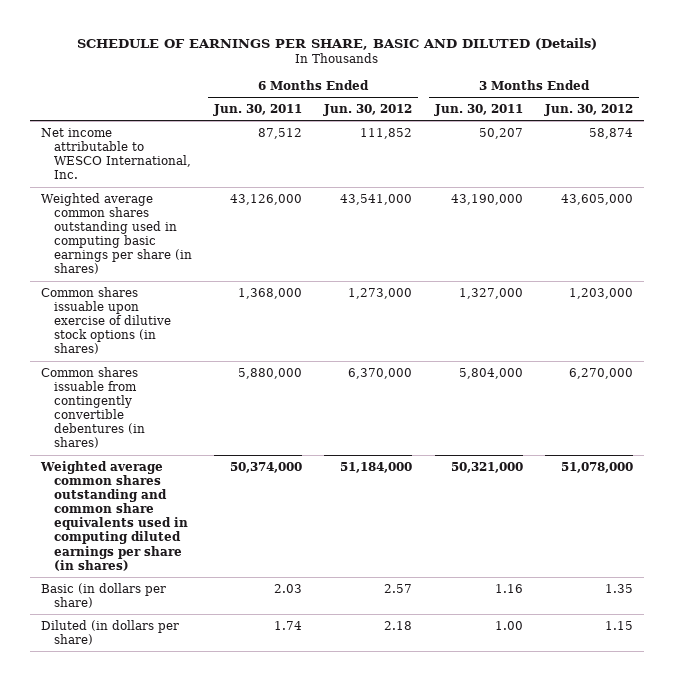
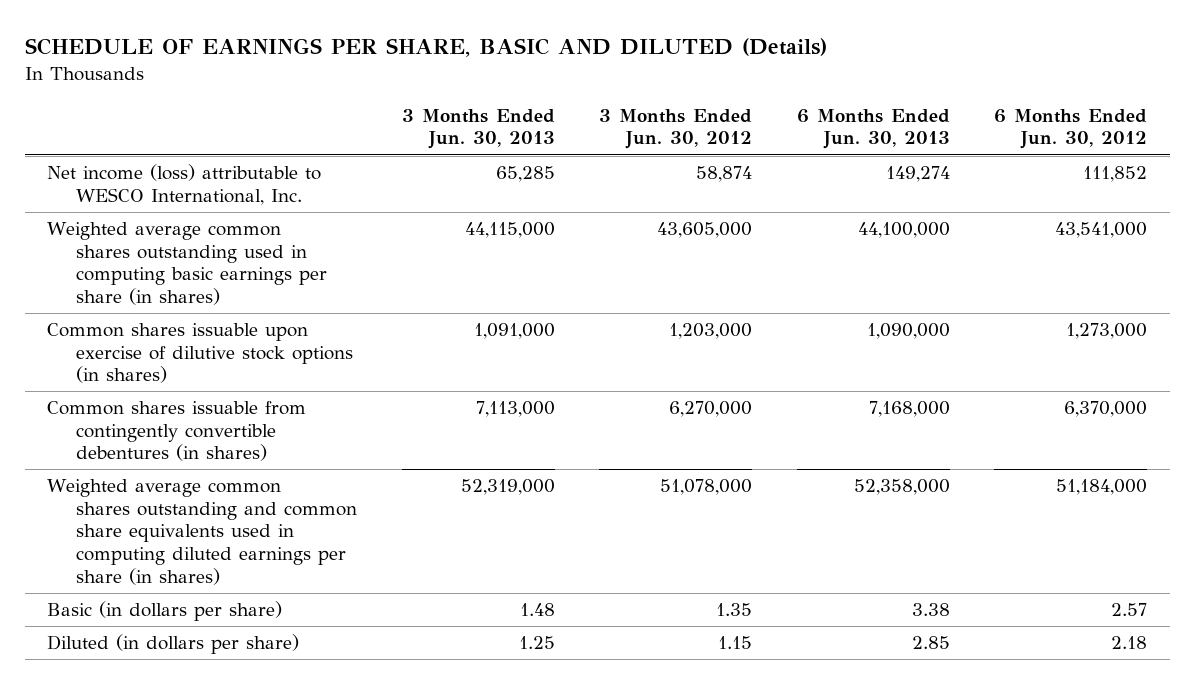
[212,103,302,116] Jun. 30, 2011 -> none
[433,103,523,116] Jun. 30, 2011 -> none
none -> [401,108,555,150] 3 Months Ended Jun. 30, 2013
none -> [796,108,950,150] 6 Months Ended Jun. 30, 2013
[41,127,191,180] Net income attributable to WESCO International, Inc. -> [47,164,322,205] Net income (loss) attributable to WESCO International, Inc.

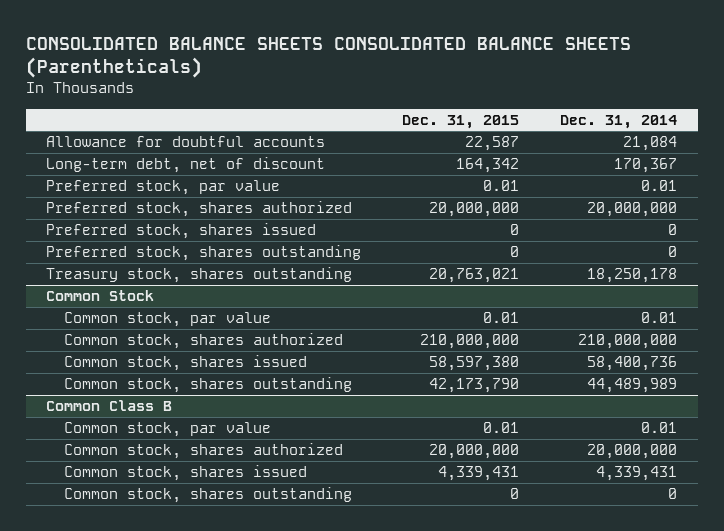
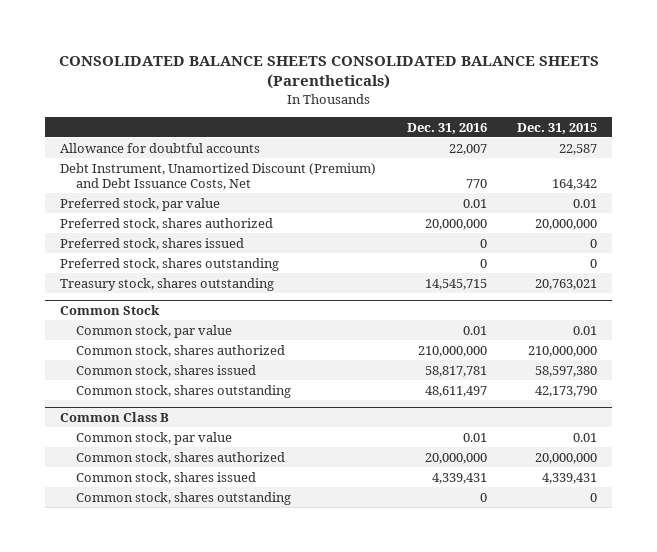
[560,114,678,129] Dec. 31, 2014 -> none
none -> [406,122,487,134] Dec. 31, 2016
[46,157,326,174] Long-term debt, net of discount -> [60,162,377,190] Debt Instrument, Unamortized Discount (Premium) and Debt Issuance Costs, Net

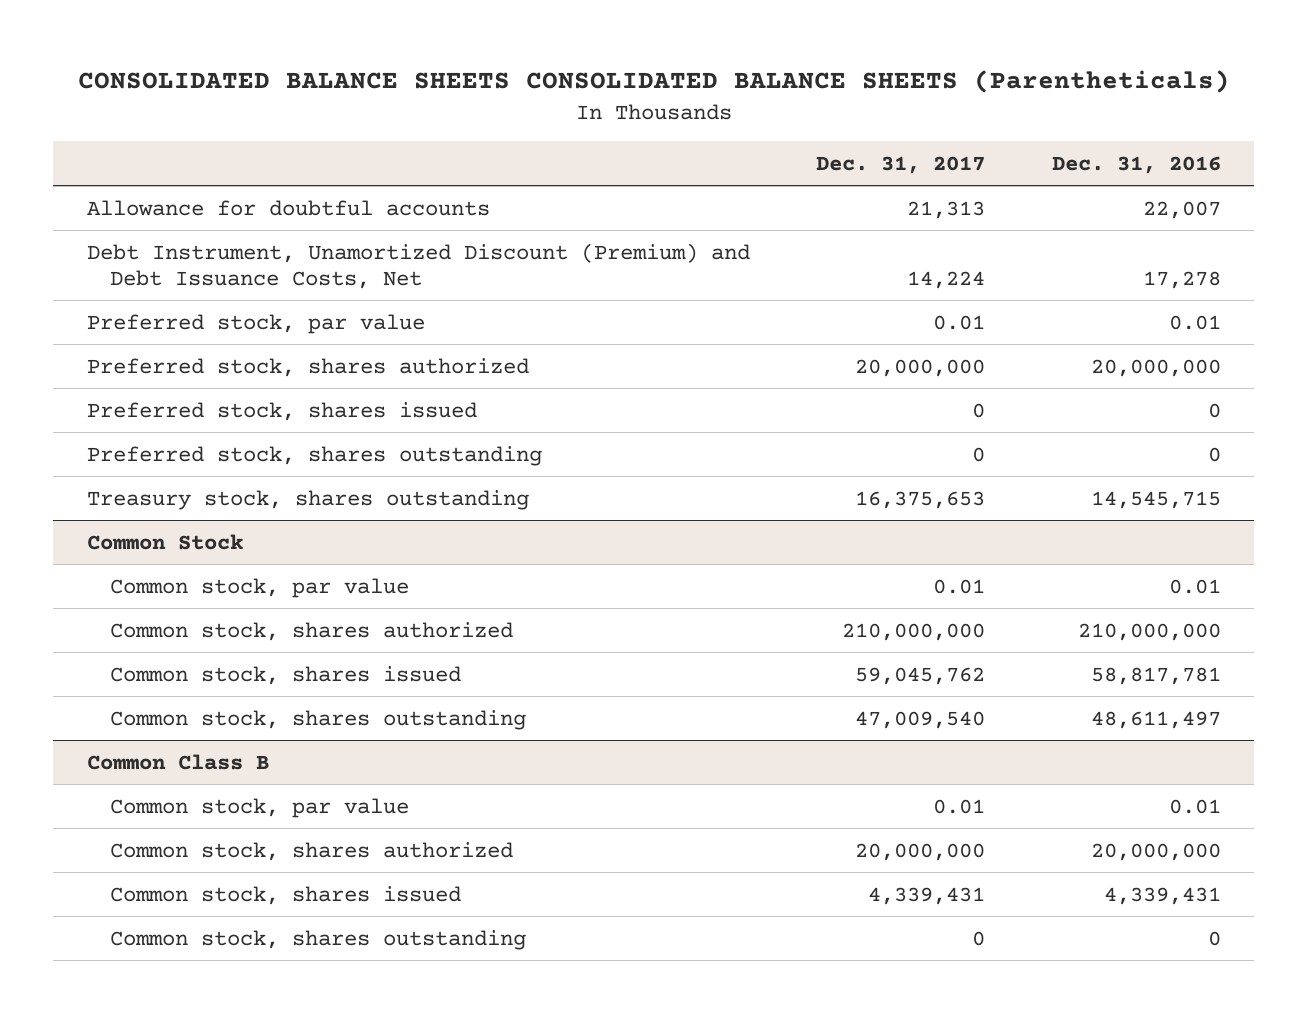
[517,122,598,134] Dec. 31, 2015 -> none
none -> [816,155,986,174] Dec. 31, 2017
[465,178,487,188] 770 -> [1142,270,1221,289] 17,278

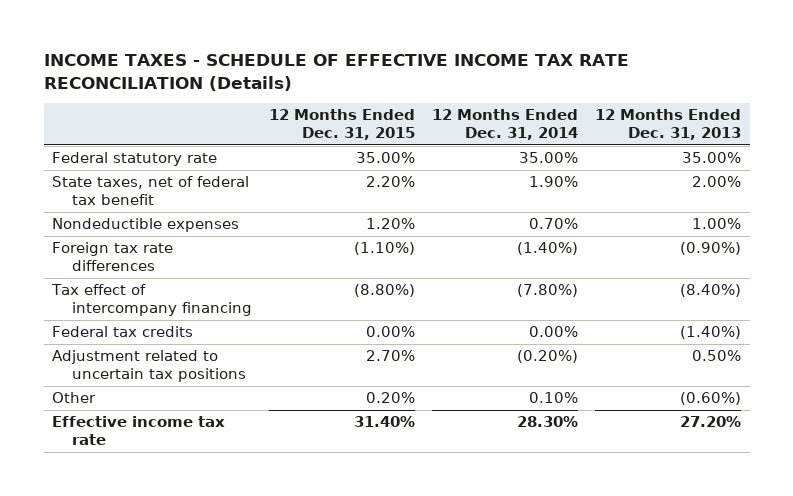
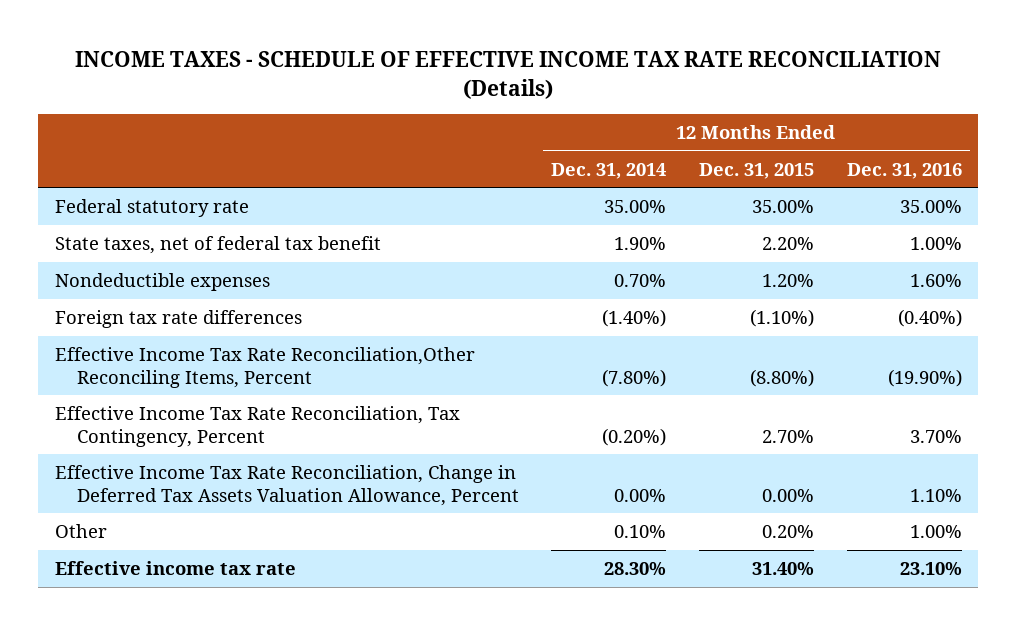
[595,109,742,141] 12 Months Ended Dec. 31, 2013 -> none
none -> [846,162,962,179] Dec. 31, 2016
[52,326,194,338] Federal tax credits -> none
[51,284,252,317] Tax effect of intercompany financing -> [54,346,475,388] Effective Income Tax Rate Reconciliation,Other Reconciling Items, Percent
[52,350,246,383] Adjustment related to uncertain tax positions -> [54,405,460,447] Effective Income Tax Rate Reconciliation, Tax Contingency, Percent
none -> [54,464,519,506] Effective Income Tax Rate Reconciliation, Change in Deferred Tax Assets Valuation Allowance, Percent

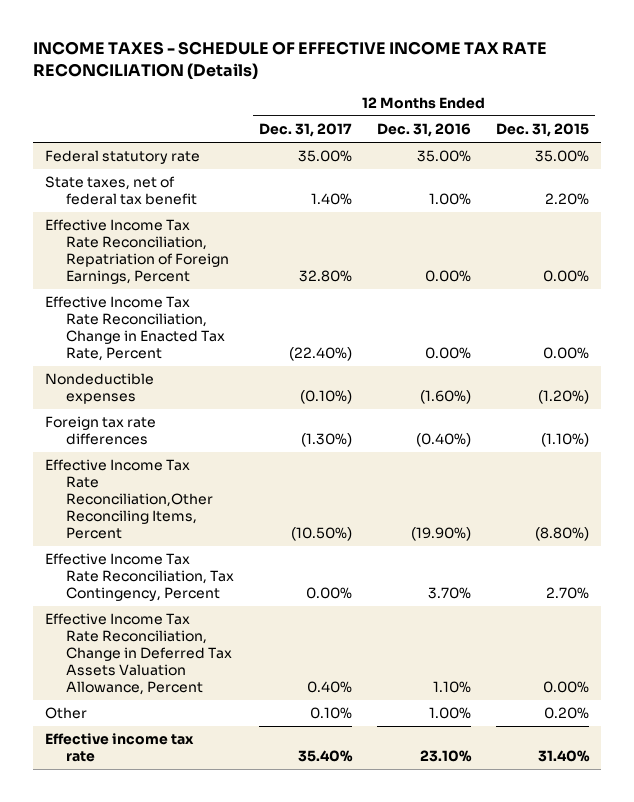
[551,162,667,179] Dec. 31, 2014 -> none
none -> [259,123,353,138] Dec. 31, 2017
none -> [45,219,230,284] Effective Income Tax Rate Reconciliation, Repatriation of Foreign Earnings, Percent
none -> [45,296,226,361] Effective Income Tax Rate Reconciliation, Change in Enacted Tax Rate, Percent
[761,273,814,287] 1.20% -> [537,390,589,405] (1.20%)
[909,273,962,287] 1.60% -> [420,390,472,405] (1.60%)

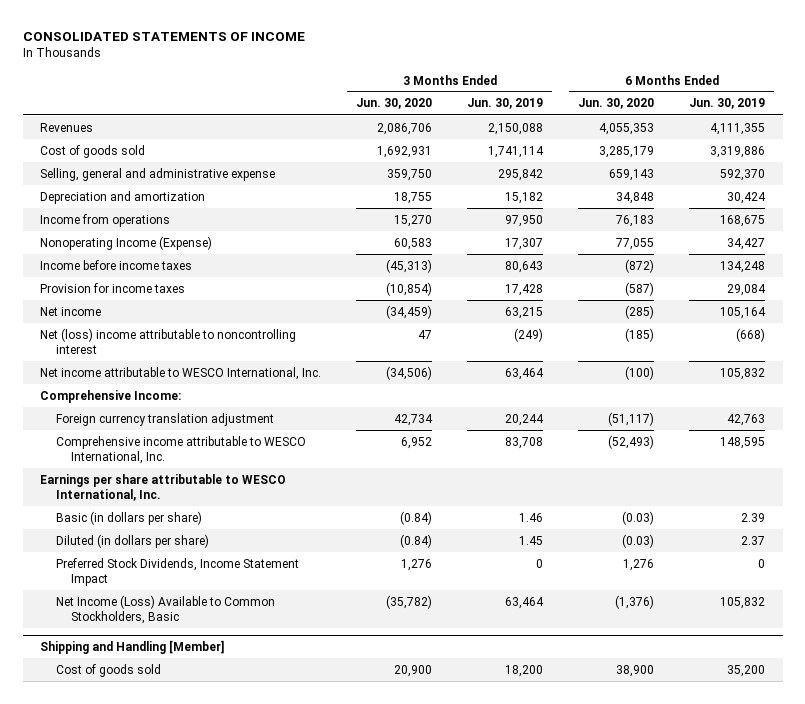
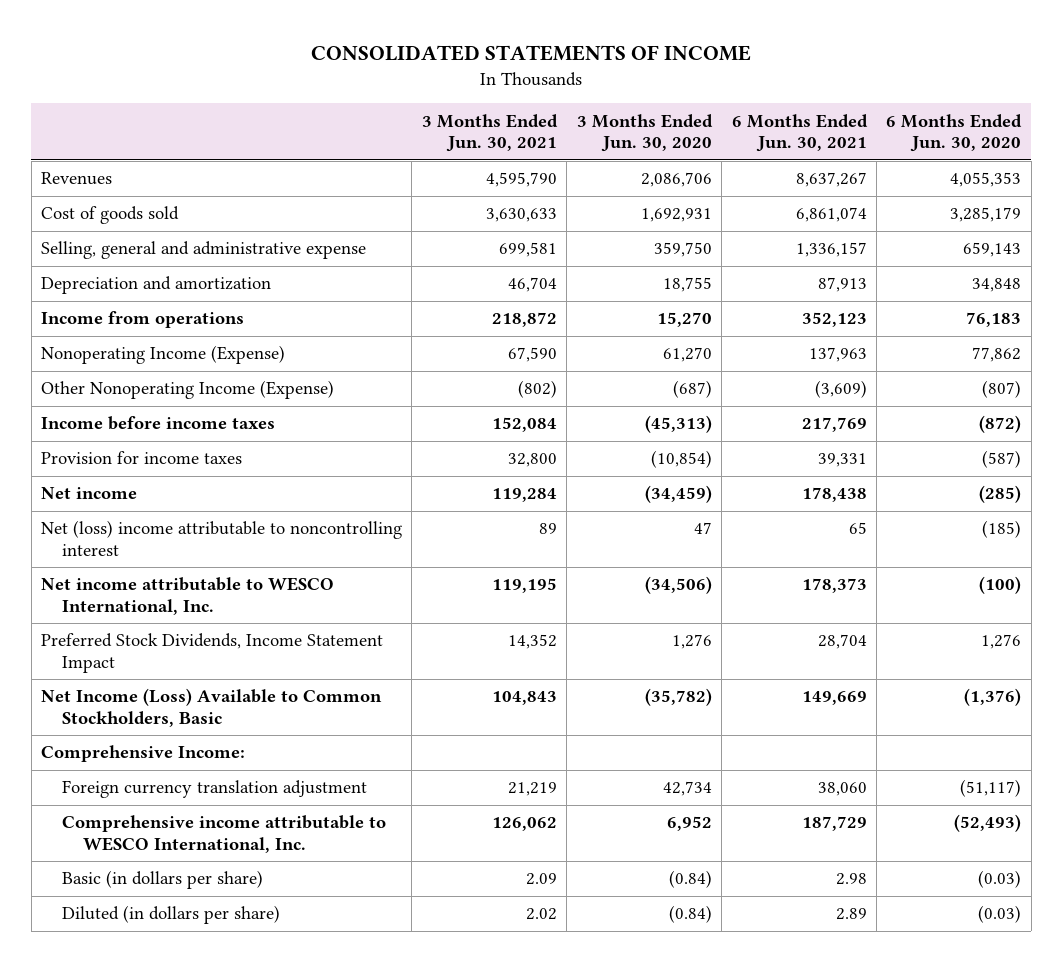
[467,98,544,110] Jun. 30, 2019 -> none
[689,98,766,110] Jun. 30, 2019 -> none
none -> [421,113,558,153] 3 Months Ended Jun. 30, 2021
none -> [731,113,868,153] 6 Months Ended Jun. 30, 2021
[394,237,433,250] 60,583 -> [662,347,712,363] 61,270
[616,237,655,250] 77,055 -> [972,347,1022,363] 77,862
none -> [41,380,335,400] Other Nonoperating Income (Expense)
[55,557,299,586] Preferred Stock Dividends, Income Statement Impact -> [41,633,384,673] Preferred Stock Dividends, Income Statement Impact
[55,594,275,624] Net Income (Loss) Available to Common Stockholders, Basic -> [41,688,383,727] Net Income (Loss) Available to Common Stockholders, Basic
[40,473,287,501] Earnings per share attributable to WESCO International, Inc. -> none
[40,640,225,655] Shipping and Handling [Member] -> none
[55,663,161,677] Cost of goods sold -> none

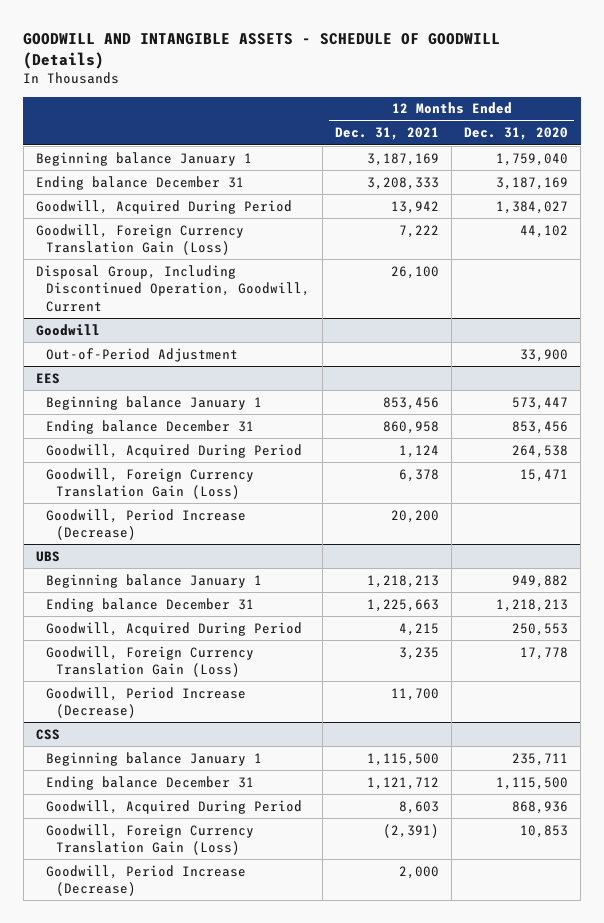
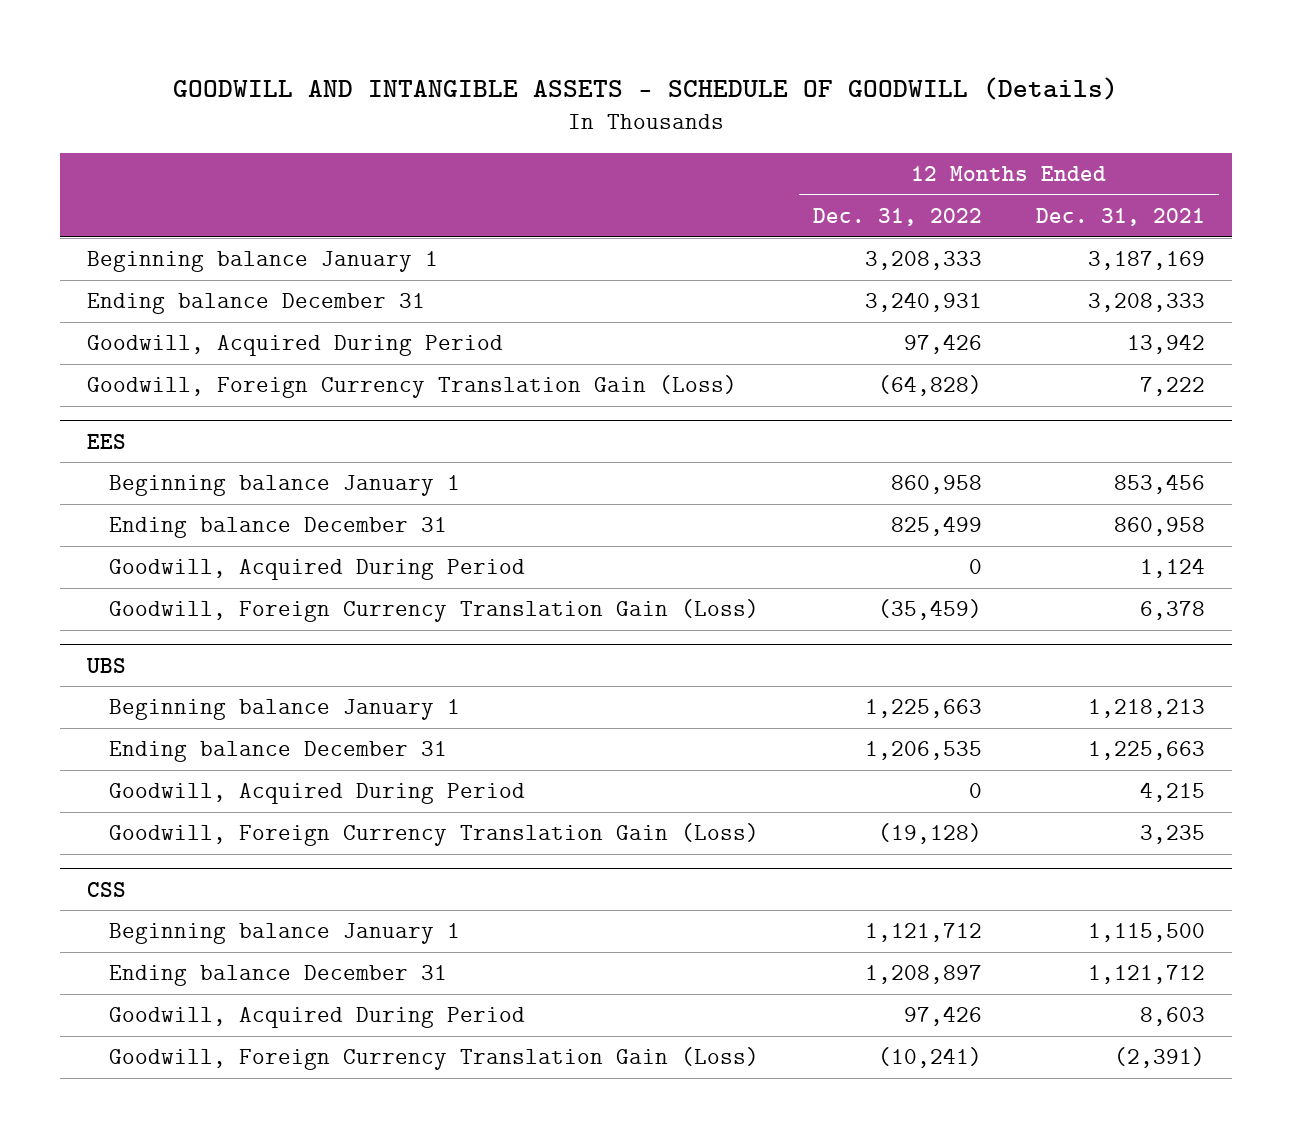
[464,127,569,141] Dec. 31, 2020 -> none
none -> [812,208,982,227] Dec. 31, 2022
[35,264,310,312] Disposal Group, Including Discontinued Operation, Goodwill, Current -> none
[35,323,100,336] Goodwill -> none
[45,347,238,362] Out-of-Period Adjustment -> none
[45,508,246,541] Goodwill, Period Increase (Decrease) -> none
[45,686,246,719] Goodwill, Period Increase (Decrease) -> none
[45,864,246,897] Goodwill, Period Increase (Decrease) -> none

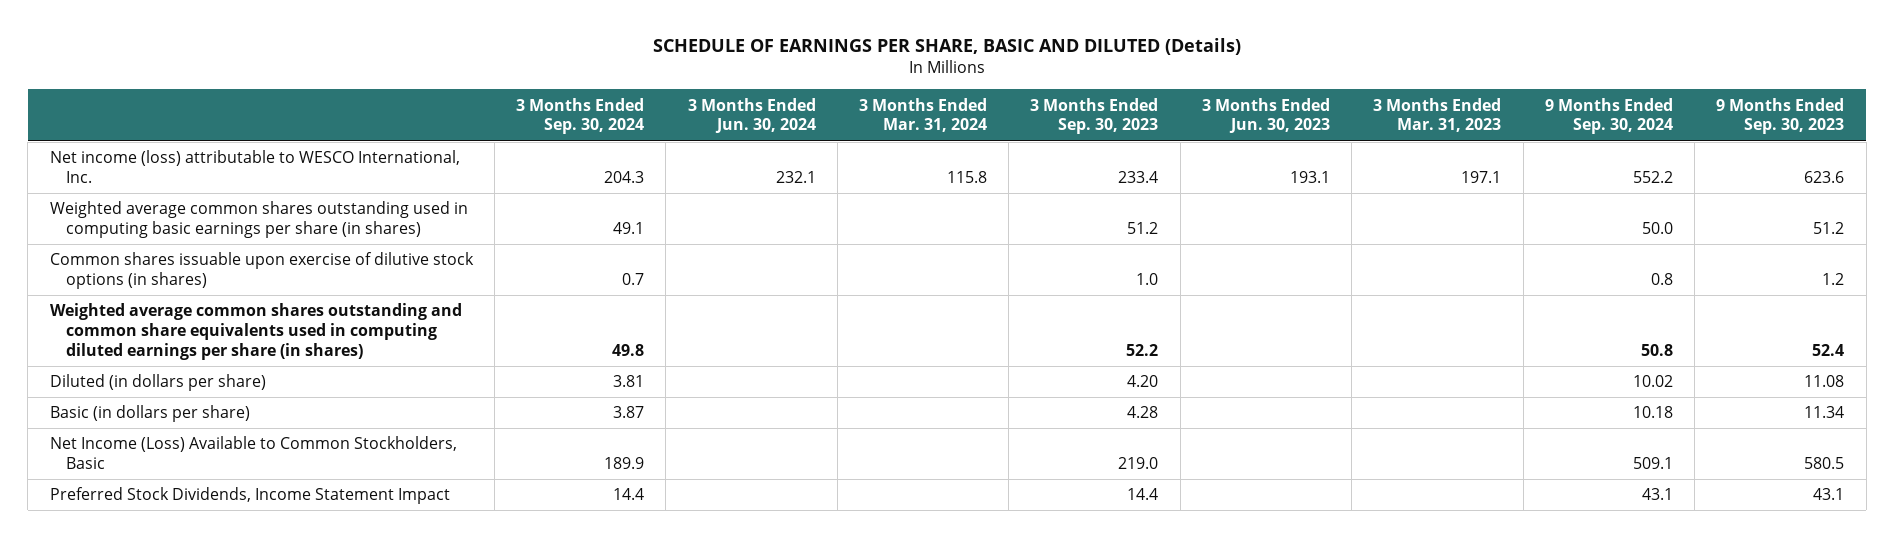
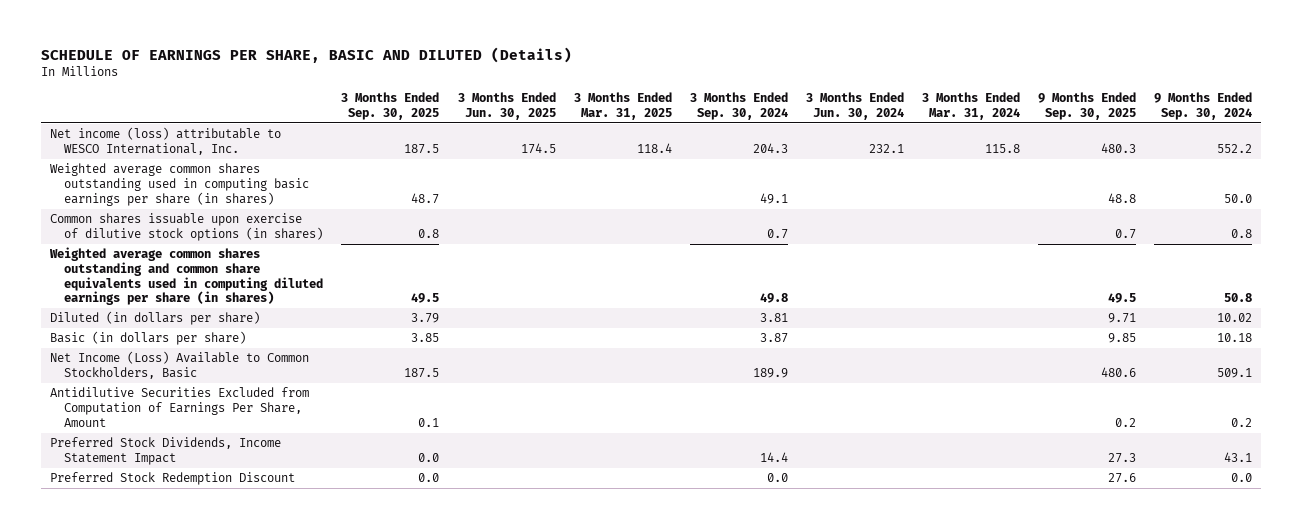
[1030,97,1159,135] 3 Months Ended Sep. 30, 2023 -> none
[1201,97,1330,134] 3 Months Ended Jun. 30, 2023 -> none
[1373,97,1502,133] 3 Months Ended Mar. 31, 2023 -> none
[1716,97,1845,135] 9 Months Ended Sep. 30, 2023 -> none
none -> [341,92,440,120] 3 Months Ended Sep. 30, 2025
none -> [457,92,556,120] 3 Months Ended Jun. 30, 2025
none -> [573,92,672,120] 3 Months Ended Mar. 31, 2025
none -> [1038,92,1137,120] 9 Months Ended Sep. 30, 2025
none -> [50,387,310,427] Antidilutive Securities Excluded from Computation of Earnings Per Share, Amount
none -> [50,472,296,486] Preferred Stock Redemption Discount

